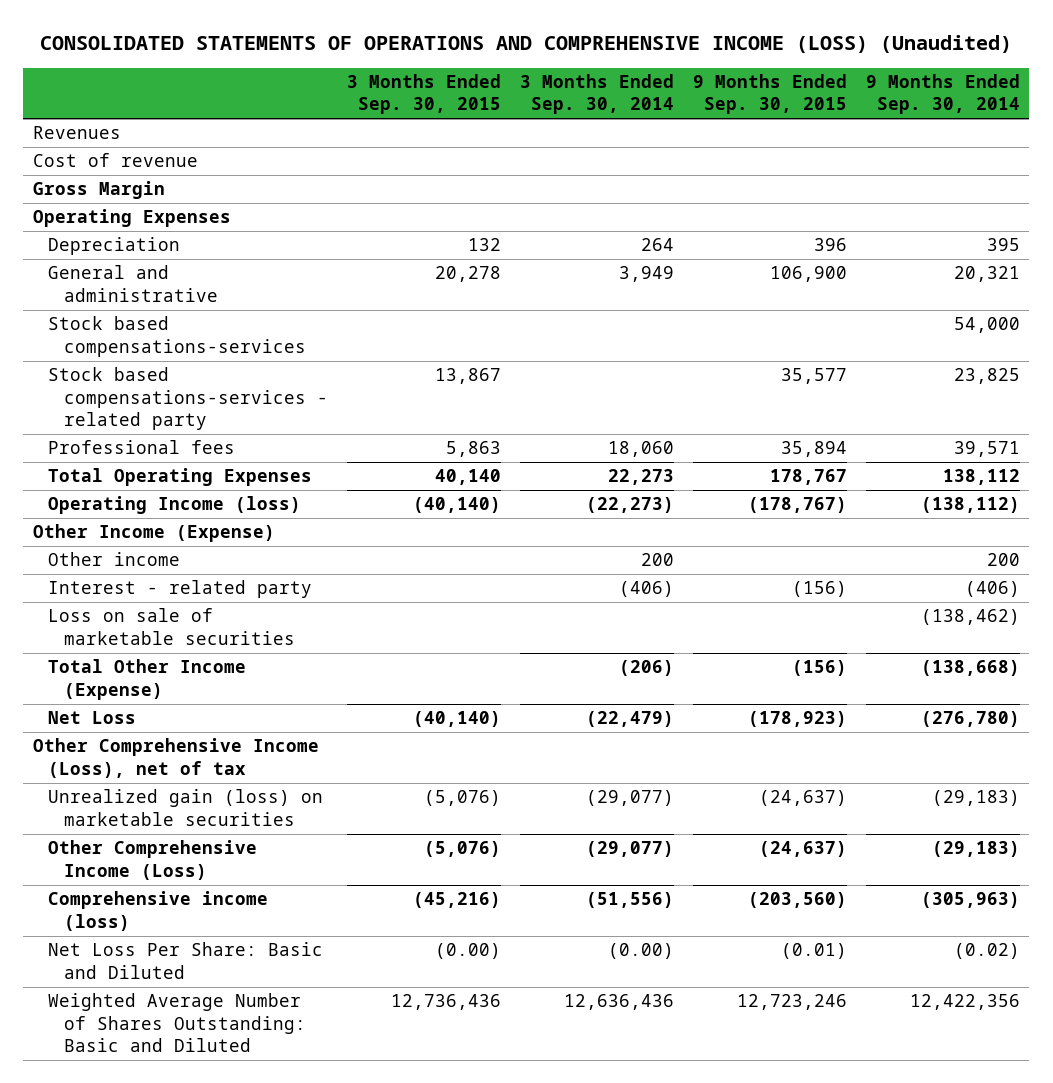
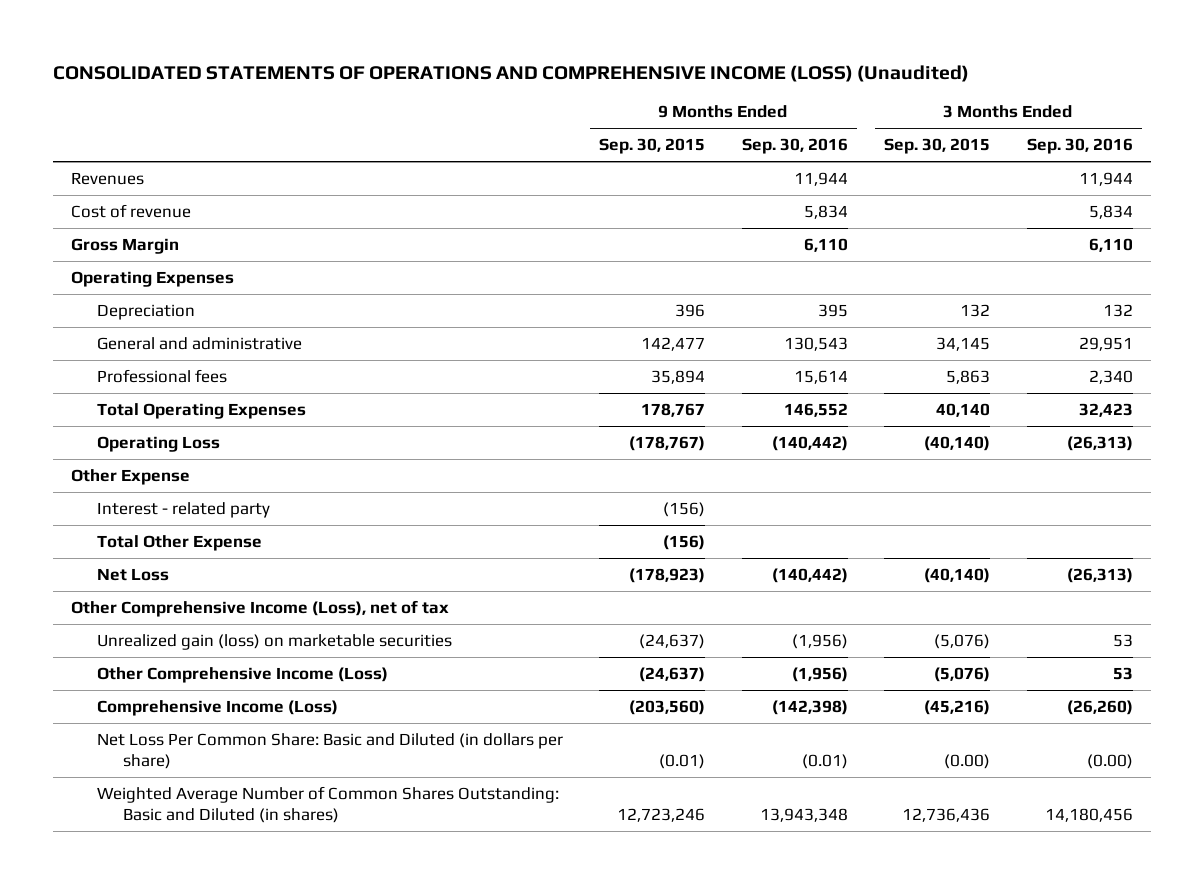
[519,74,674,115] 3 Months Ended Sep. 30, 2014 -> none
[865,74,1020,115] 9 Months Ended Sep. 30, 2014 -> none
none -> [741,138,848,155] Sep. 30, 2016
none -> [1026,138,1133,155] Sep. 30, 2016
[48,316,306,357] Stock based compensations-services -> none
[48,367,328,431] Stock based compensations-services - related party -> none
[434,266,501,283] 20,278 -> [936,336,991,351] 34,145
[769,266,847,283] 106,900 -> [641,336,706,351] 142,477
[48,552,181,567] Other income -> none
[48,496,302,515] Operating Income (loss) -> [96,435,220,452] Operating Loss
[32,524,275,543] Other Income (Expense) -> [70,468,190,485] Other Expense
[48,608,295,645] Loss on sale of marketable securities -> none
[48,659,247,700] Total Other Income (Expense) -> [96,534,262,551] Total Other Expense
[48,891,269,931] Comprehensive income (loss) -> [96,699,338,716] Comprehensive Income (Loss)
[48,942,324,979] Net Loss Per Share: Basic and Diluted -> [96,732,563,770] Net Loss Per Common Share: Basic and Diluted (in dollars per share)
[48,993,306,1053] Weighted Average Number of Shares Outstanding: Basic and Diluted -> [96,785,559,824] Weighted Average Number of Common Shares Outstanding: Basic and Diluted (in shares)

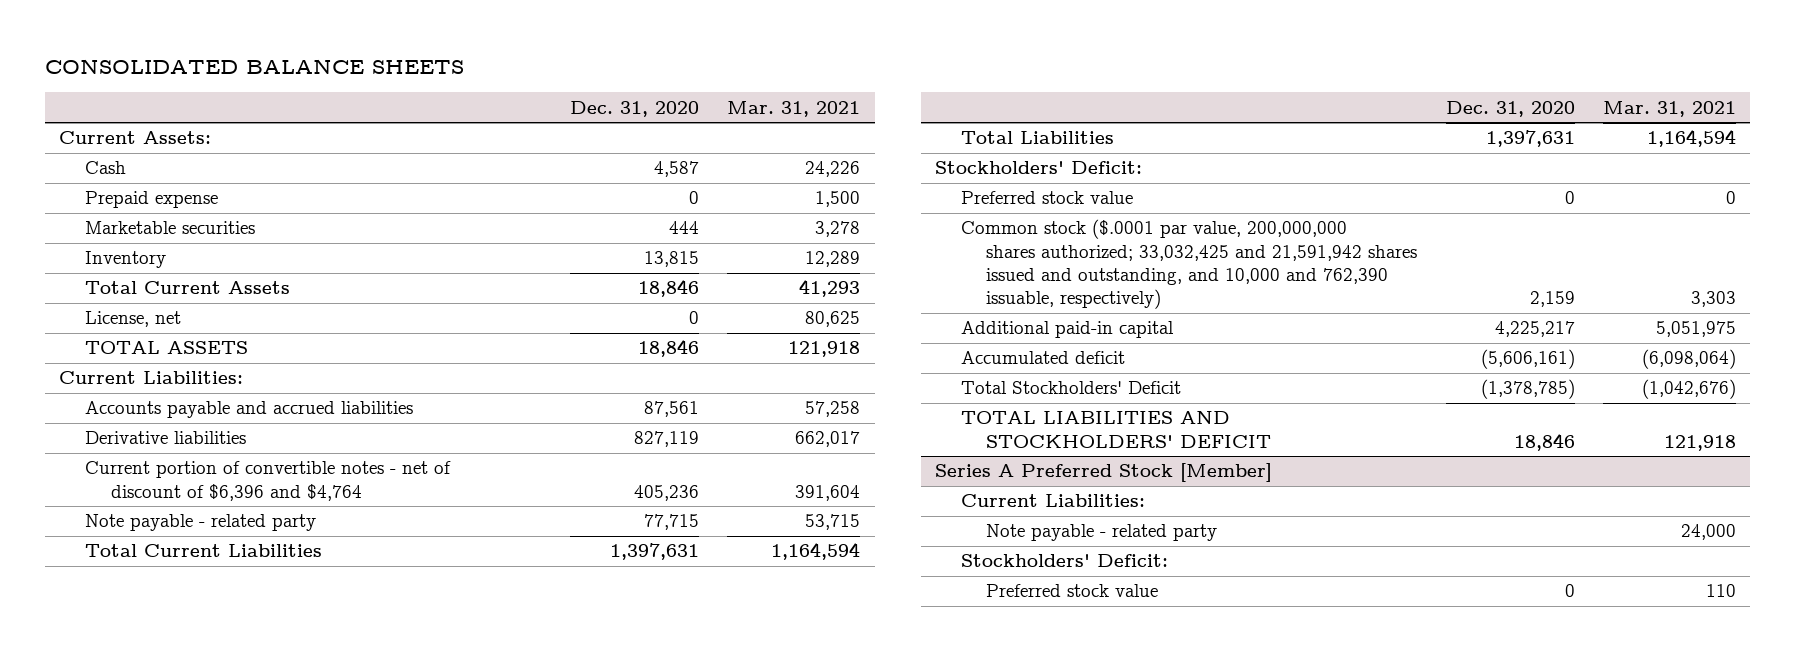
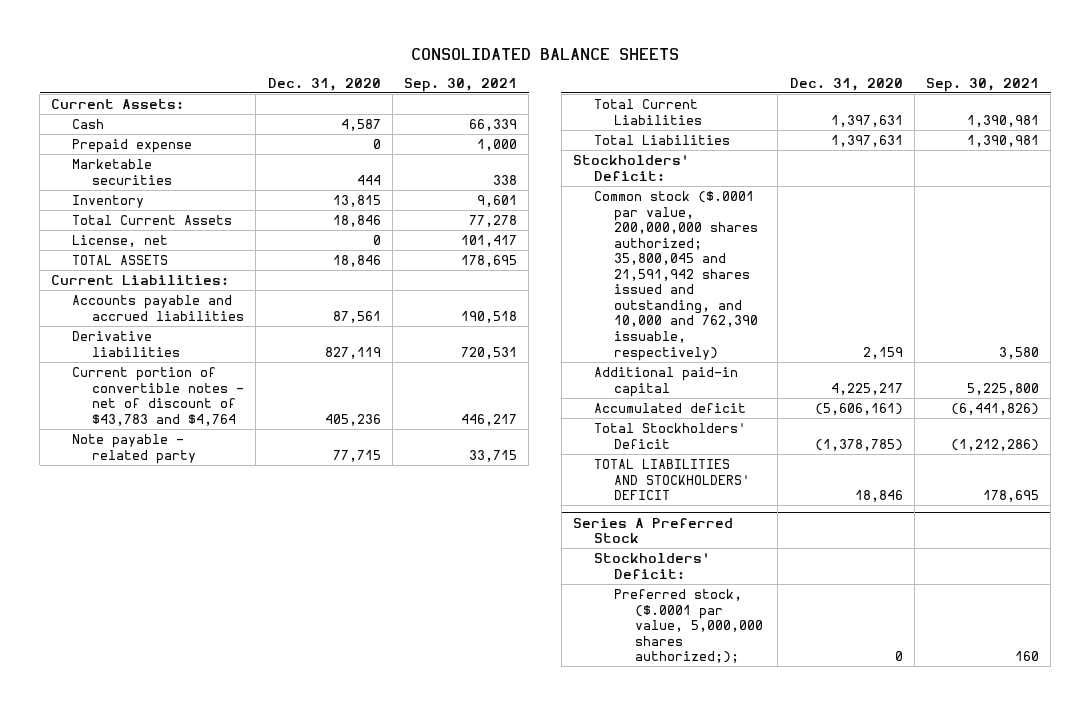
[727,100,861,117] Mar. 31, 2021 -> none
none -> [404,77,518,92] Sep. 30, 2021
[84,461,451,501] Current portion of convertible notes - net of discount of $6,396 and $4,764 -> [71,367,245,426] Current portion of convertible notes - net of discount of $43,783 and $4,764
[960,191,1133,205] Preferred stock value -> none
[960,219,1418,310] Common stock ($.0001 par value, 200,000,000 shares authorized; 33,032,425 and 21,591,942 shares issued and outstanding, and 10,000 and 762,390 issuable, respectively) -> [593,191,759,361] Common stock ($.0001 par value, 200,000,000 shares authorized; 35,800,045 and 21,591,942 shares issued and outstanding, and 10,000 and 762,390 issuable, respectively)
[960,494,1145,508] Current Liabilities: -> none
[986,524,1218,542] Note payable - related party -> none
[934,463,1272,483] Series A Preferred Stock [Member] -> [573,517,734,544] Series A Preferred Stock
[986,584,1159,598] Preferred stock value -> [614,589,763,664] Preferred stock, ($.0001 par value, 5,000,000 shares authorized;);

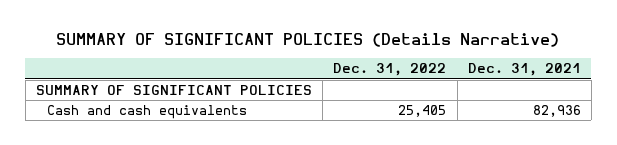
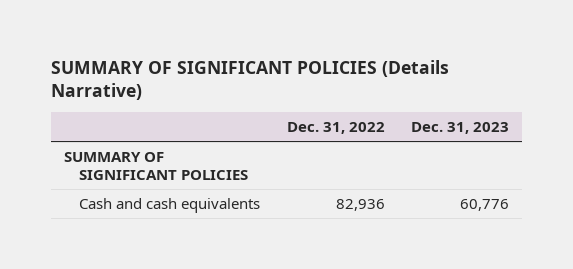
[467,63,581,77] Dec. 31, 2021 -> none
none -> [411,122,510,135] Dec. 31, 2023
[398,105,447,118] 25,405 -> [335,198,385,211] 82,936

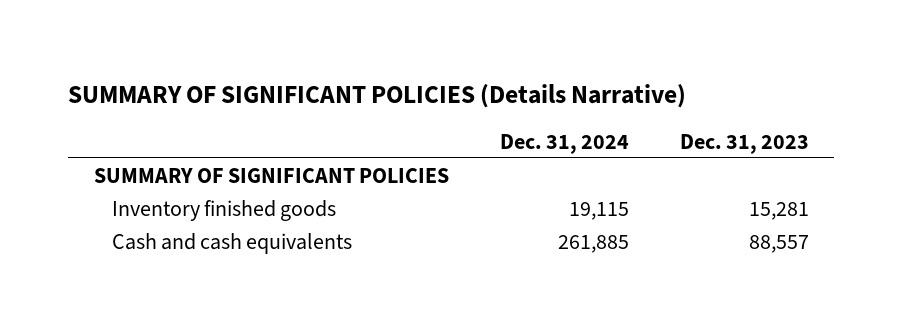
[286,122,385,135] Dec. 31, 2022 -> none
none -> [499,133,629,154] Dec. 31, 2024
none -> [112,199,337,221] Inventory finished goods
[460,198,510,211] 60,776 -> [748,234,809,253] 88,557

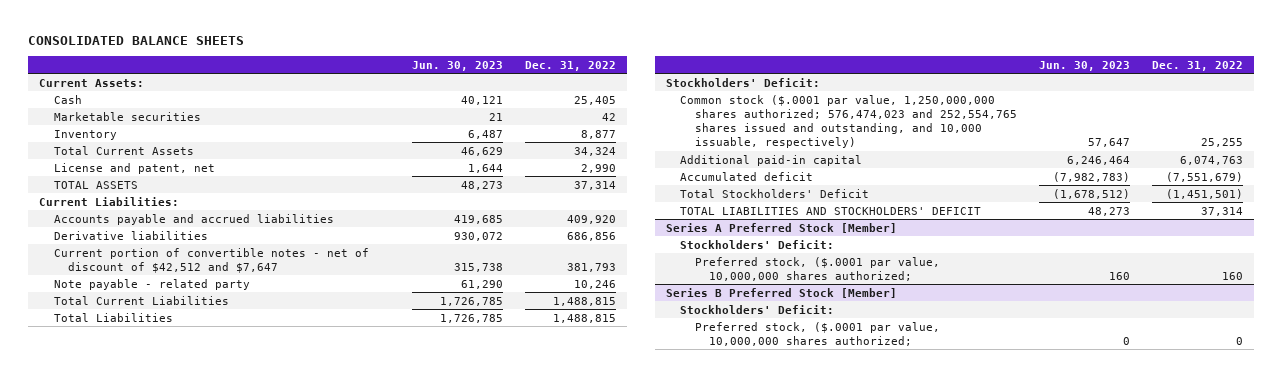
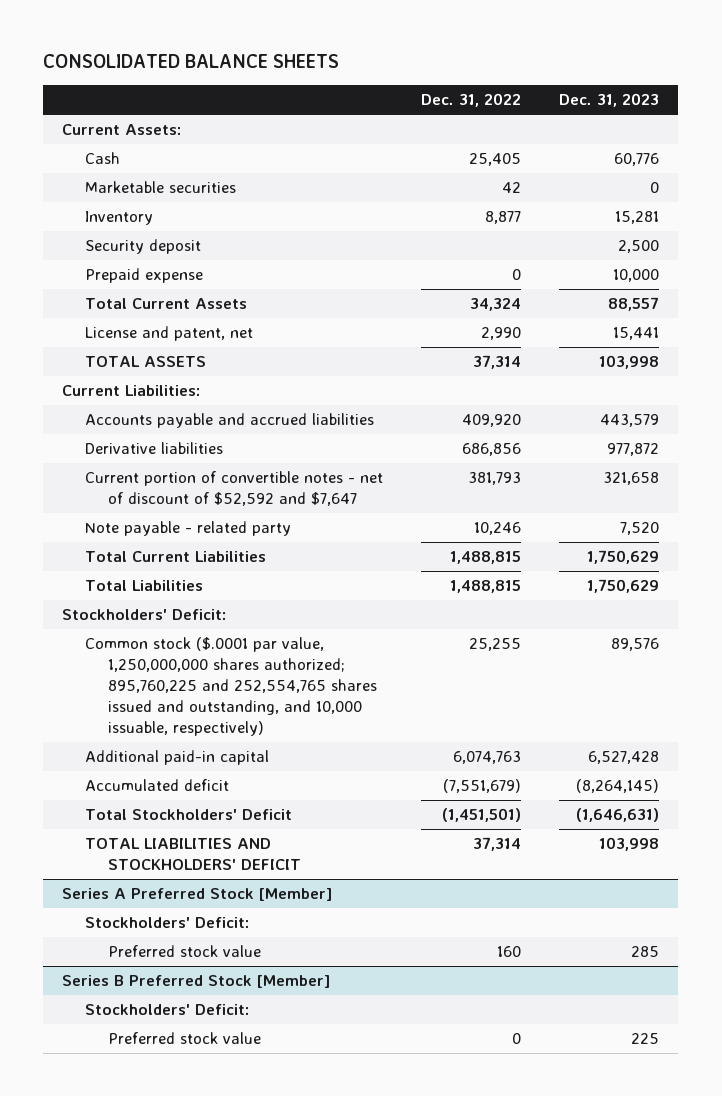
[412,60,504,71] Jun. 30, 2023 -> none
none -> [559,93,660,108] Dec. 31, 2023
none -> [85,239,202,255] Security deposit
none -> [85,268,204,284] Prepaid expense
[53,247,369,273] Current portion of convertible notes - net of discount of $42,512 and $7,647 -> [85,471,384,507] Current portion of convertible notes - net of discount of $52,592 and $7,647
[680,94,1017,149] Common stock ($.0001 par value, 1,250,000,000 shares authorized; 576,474,023 and 252,554,765 shares issued and outstanding, and 10,000 issuable, respectively) -> [85,637,377,736] Common stock ($.0001 par value, 1,250,000,000 shares authorized; 895,760,225 and 252,554,765 shares issued and outstanding, and 10,000 issuable, respectively)
[694,256,940,281] Preferred stock, ($.0001 par value, 10,000,000 shares authorized; -> [107,945,261,958] Preferred stock value
[694,321,940,346] Preferred stock, ($.0001 par value, 10,000,000 shares authorized; -> [107,1032,261,1045] Preferred stock value

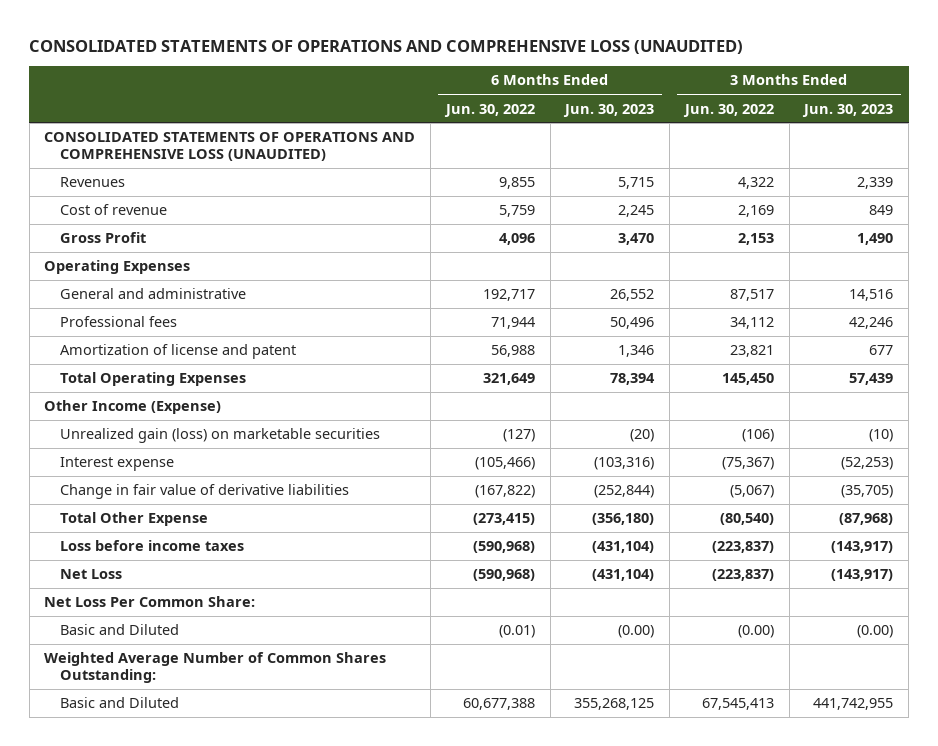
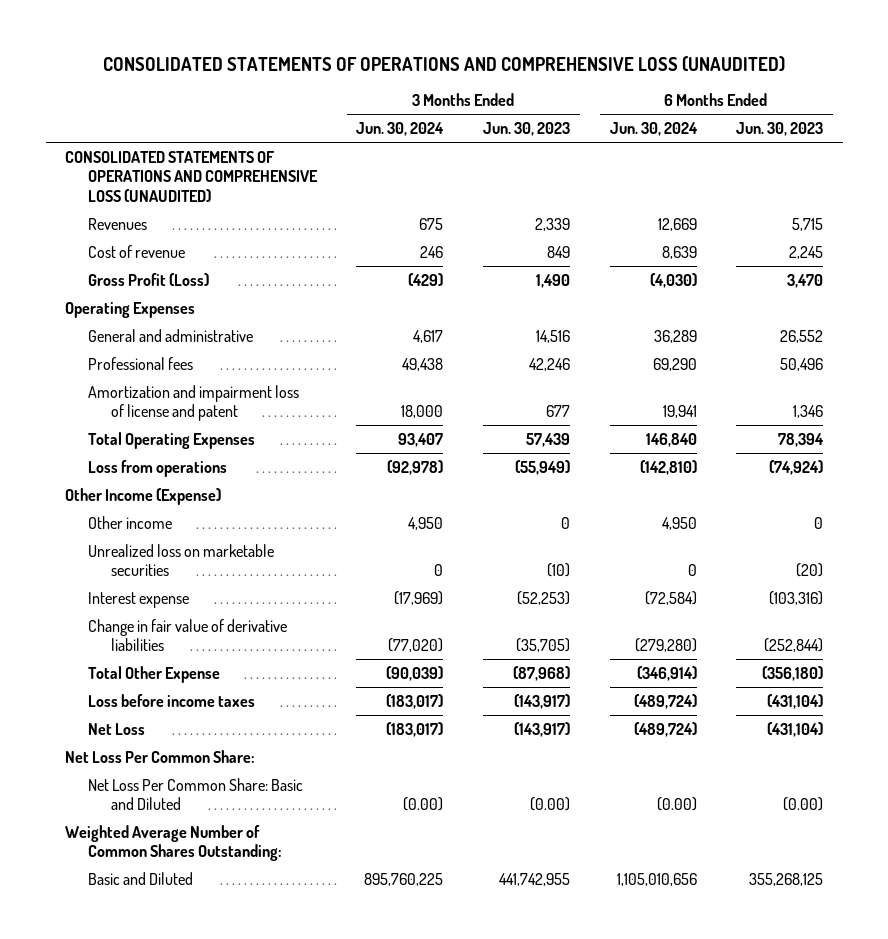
[443,103,535,117] Jun. 30, 2022 -> none
[682,103,774,117] Jun. 30, 2022 -> none
none -> [356,122,445,137] Jun. 30, 2024
none -> [609,122,698,137] Jun. 30, 2024
[59,232,146,244] Gross Profit -> [87,272,209,286] Gross Profit (Loss)
[59,344,296,360] Amortization of license and patent -> [87,384,299,422] Amortization and impairment loss of license and patent
none -> [87,459,227,477] Loss from operations
none -> [87,515,172,529] Other income
[59,428,380,444] Unrealized gain (loss) on marketable securities -> [87,543,274,577] Unrealized loss on marketable securities
[59,624,179,636] Basic and Diluted -> [87,777,303,811] Net Loss Per Common Share: Basic and Diluted

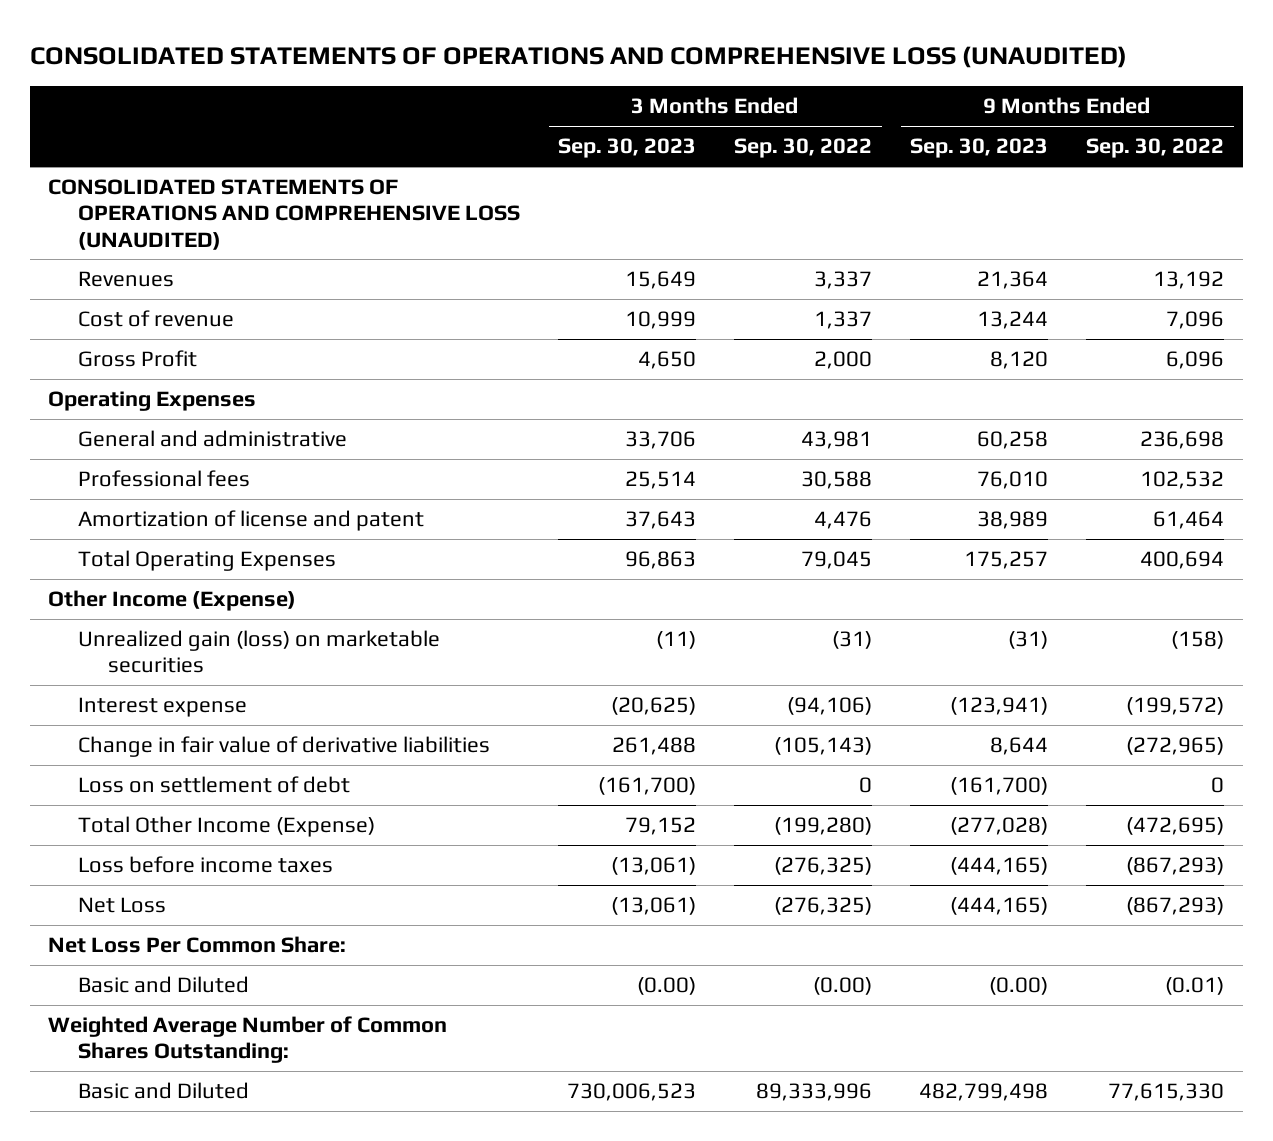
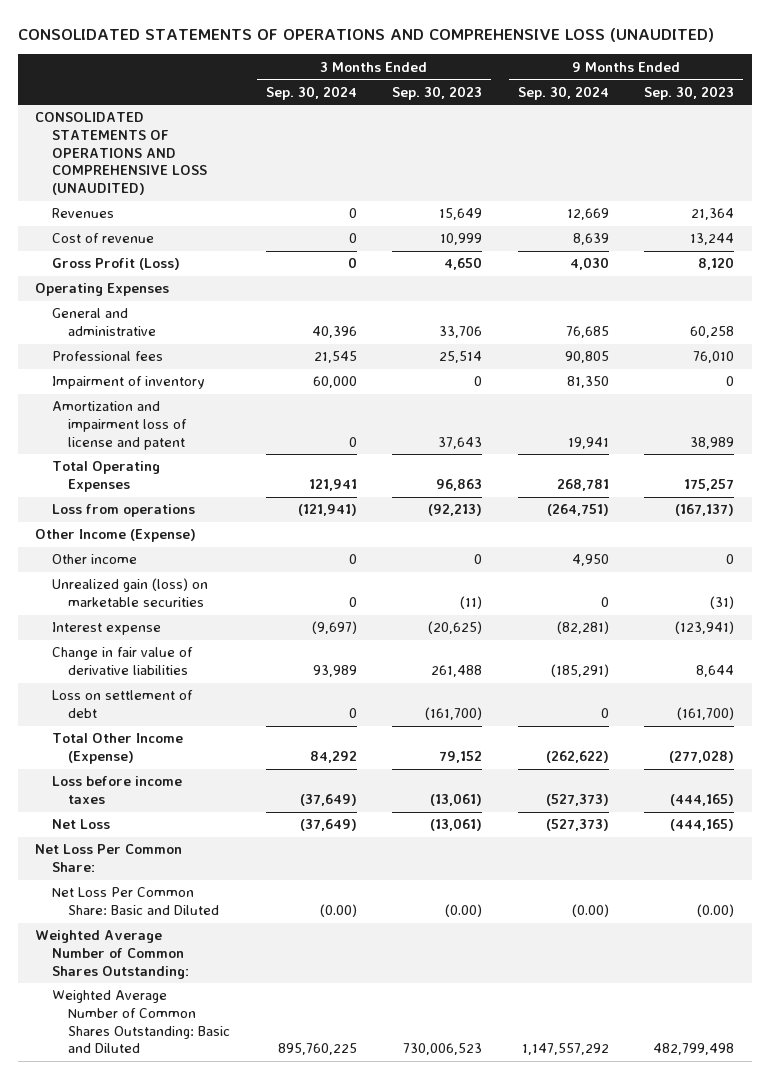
[734,138,873,159] Sep. 30, 2022 -> none
[1086,138,1225,159] Sep. 30, 2022 -> none
none -> [265,85,357,100] Sep. 30, 2024
none -> [517,85,609,100] Sep. 30, 2024
[78,350,198,368] Gross Profit -> [51,258,180,271] Gross Profit (Loss)
none -> [51,376,205,390] Impairment of inventory
[78,510,425,532] Amortization of license and patent -> [51,401,188,450] Amortization and impairment loss of license and patent
none -> [51,504,195,518] Loss from operations
none -> [51,554,137,565] Other income
[78,976,250,994] Basic and Diluted -> none
none -> [51,887,220,916] Net Loss Per Common Share: Basic and Diluted
[78,1082,250,1100] Basic and Diluted -> [51,990,231,1054] Weighted Average Number of Common Shares Outstanding: Basic and Diluted

